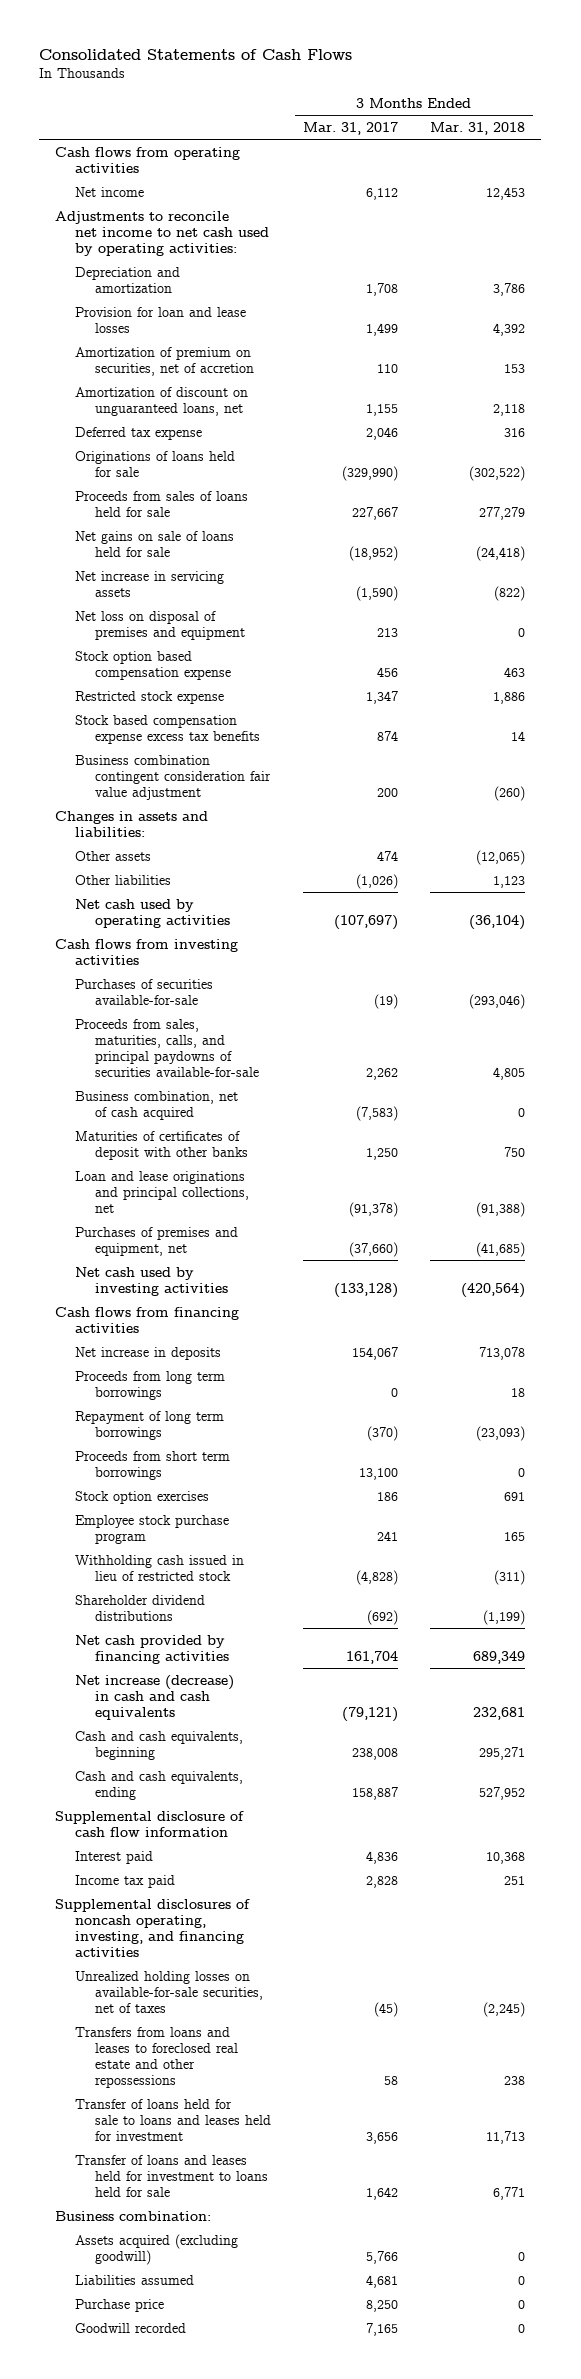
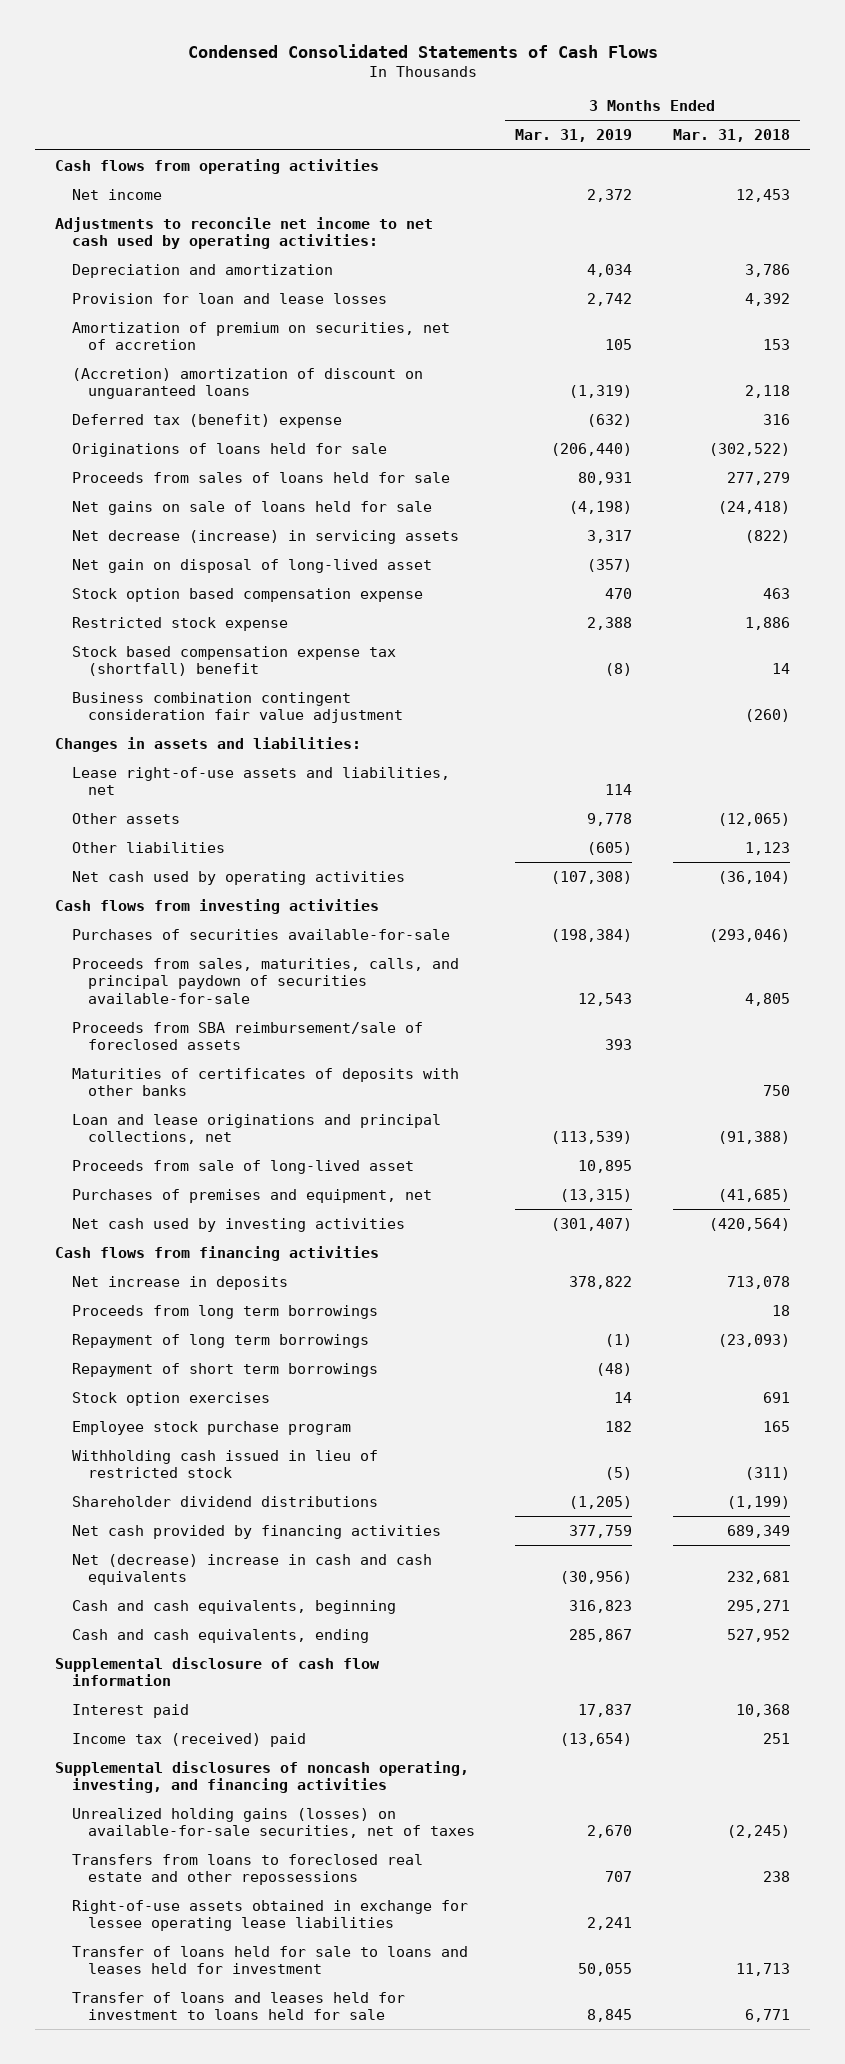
[39,49,353,61] Consolidated Statements of Cash Flows -> [187,43,658,58] Condensed Consolidated Statements of Cash Flows
[303,122,399,136] Mar. 31, 2017 -> none
none -> [515,129,633,143] Mar. 31, 2019
[75,386,249,416] Amortization of discount on unguaranteed loans, net -> [71,367,423,400] (Accretion) amortization of discount on unguaranteed loans
[75,426,203,440] Deferred tax expense -> [71,413,342,428] Deferred tax (benefit) expense
[75,610,245,640] Net loss on disposal of premises and equipment -> none
[75,570,225,597] Net increase in servicing assets -> [71,529,459,544] Net decrease (increase) in servicing assets
none -> [71,558,432,573] Net gain on disposal of long-lived asset
[75,714,260,744] Stock based compensation expense excess tax benefits -> [71,645,396,677] Stock based compensation expense tax (shortfall) benefit
none -> [71,766,450,796] Lease right-of-use assets and liabilities, net
[75,1090,239,1120] Business combination, net of cash acquired -> none
[75,1018,259,1077] Proceeds from sales, maturities, calls, and principal paydowns of securities available-for-sale -> [71,957,459,1004] Proceeds from sales, maturities, calls, and principal paydown of securities available-for-sale
none -> [71,1021,423,1051] Proceeds from SBA reimbursement/sale of foreclosed assets
[75,1130,248,1160] Maturities of certificates of deposit with other banks -> [71,1067,459,1097] Maturities of certificates of deposits with other banks
none -> [71,1159,414,1174] Proceeds from sale of long-lived asset
[75,1450,231,1480] Proceeds from short term borrowings -> none
none -> [71,1362,378,1377] Repayment of short term borrowings
[75,1674,235,1720] Net increase (decrease) in cash and cash equivalents -> [71,1553,432,1586] Net (decrease) increase in cash and cash equivalents
[75,1874,176,1888] Income tax paid -> [71,1732,306,1747] Income tax (received) paid
[75,1970,263,2013] Unrealized holding losses on available-for-sale securities, net of taxes -> [71,1807,475,1839] Unrealized holding gains (losses) on available-for-sale securities, net of taxes
[75,2026,238,2088] Transfers from loans and leases to foreclosed real estate and other repossessions -> [71,1853,423,1886] Transfers from loans to foreclosed real estate and other repossessions
none -> [71,1899,468,1932] Right-of-use assets obtained in exchange for lessee operating lease liabilities
[55,2210,212,2221] Business combination: -> none
[75,2233,239,2265] Assets acquired (excluding goodwill) -> none
[75,2274,195,2285] Liabilities assumed -> none
[75,2298,165,2312] Purchase price -> none
[75,2322,187,2333] Goodwill recorded -> none

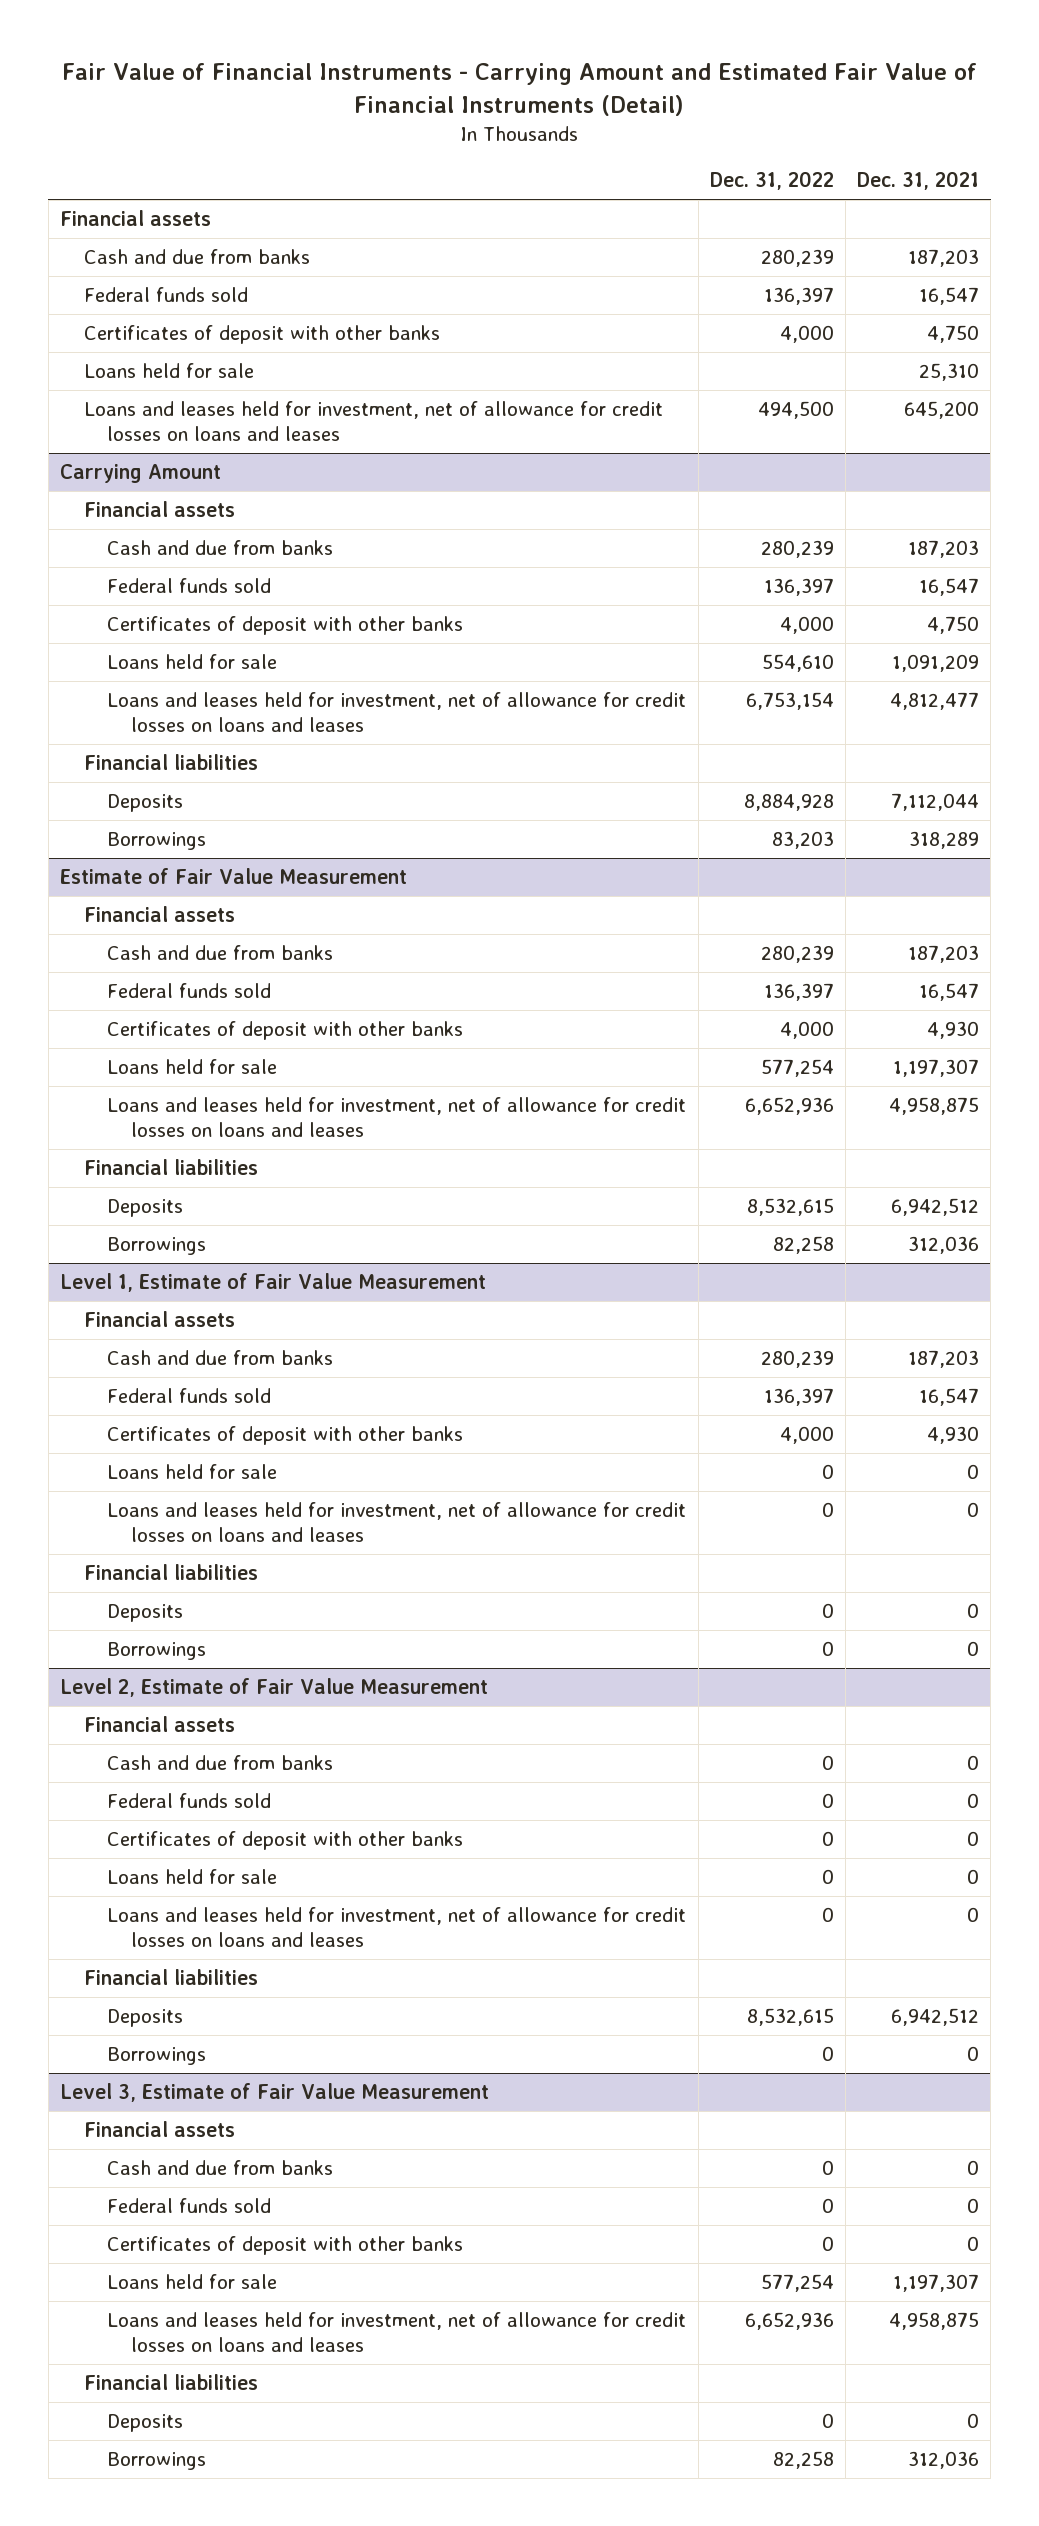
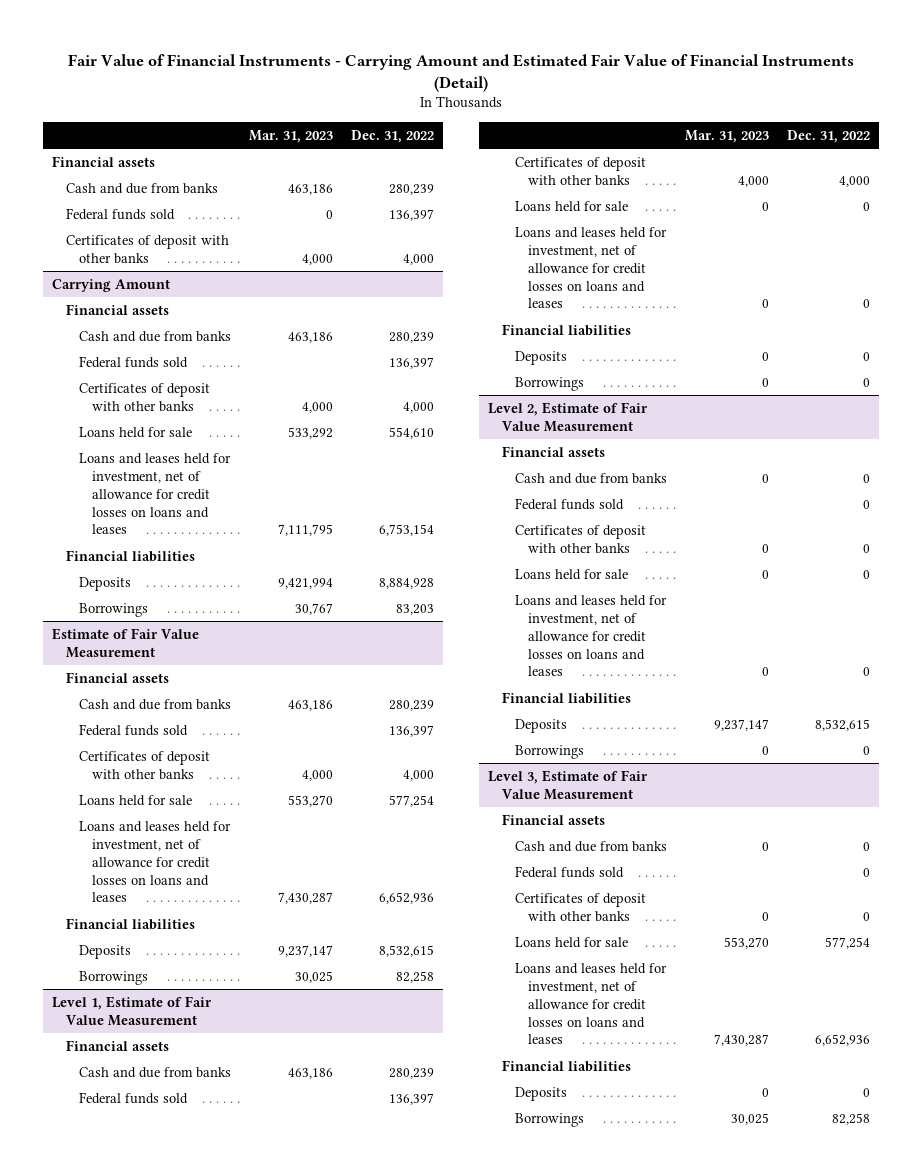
[857,171,980,191] Dec. 31, 2021 -> none
none -> [248,129,333,143] Mar. 31, 2023
[83,362,254,378] Loans held for sale -> none
[83,400,663,441] Loans and leases held for investment, net of allowance for credit losses on loans and leases -> none

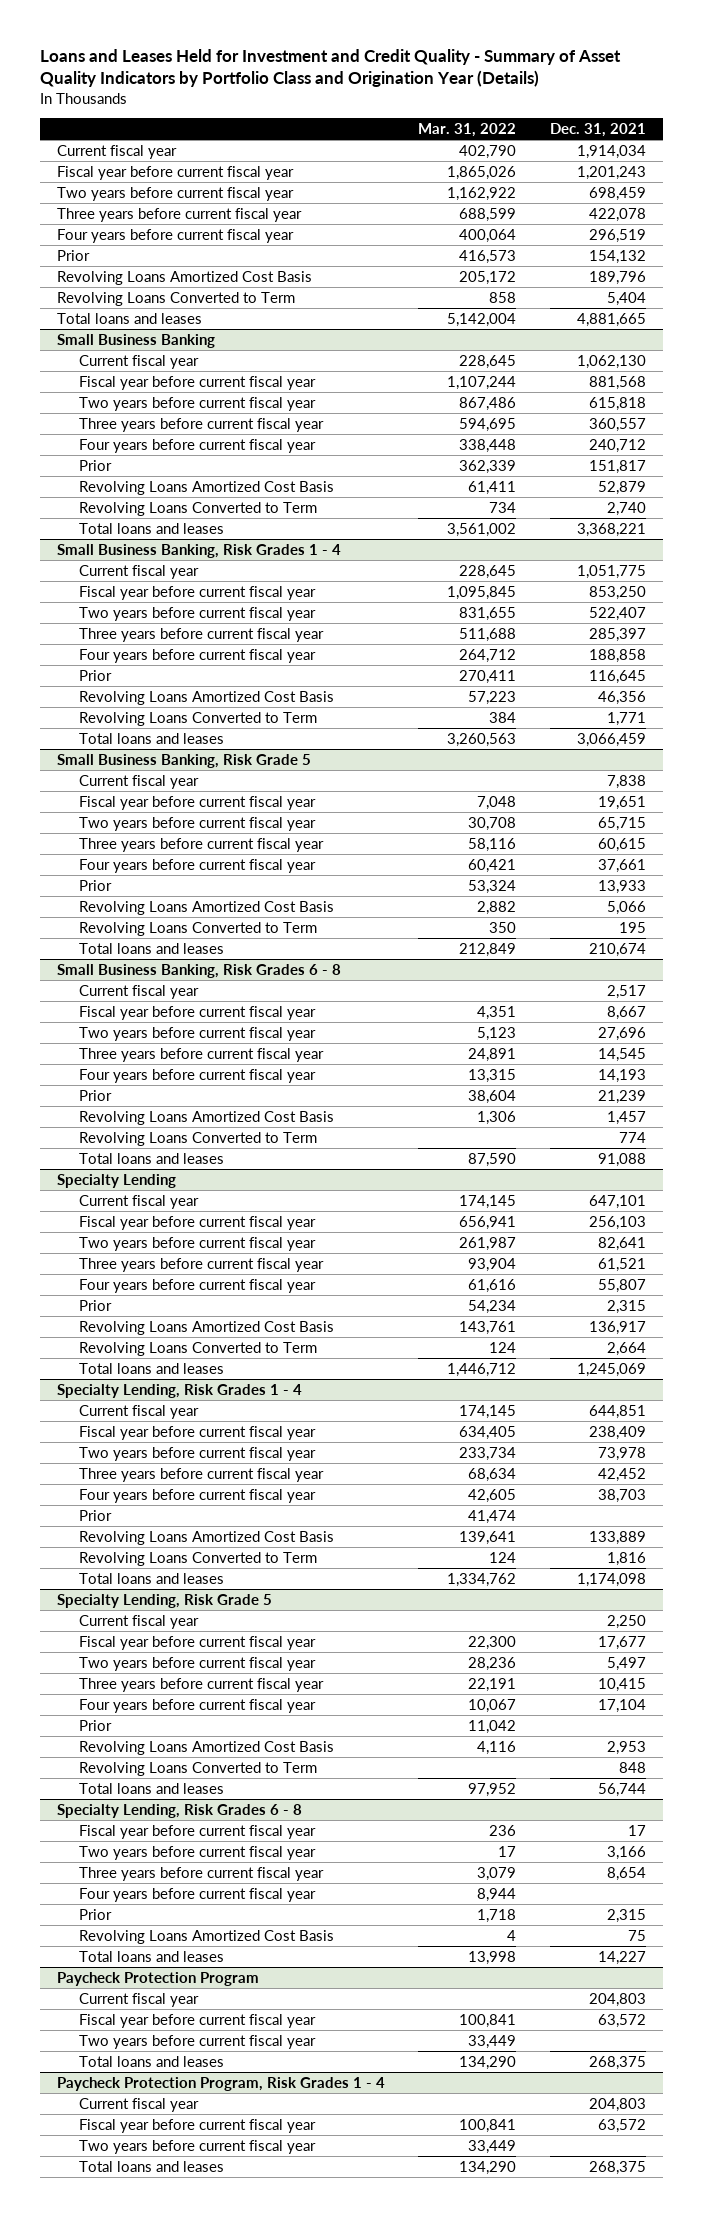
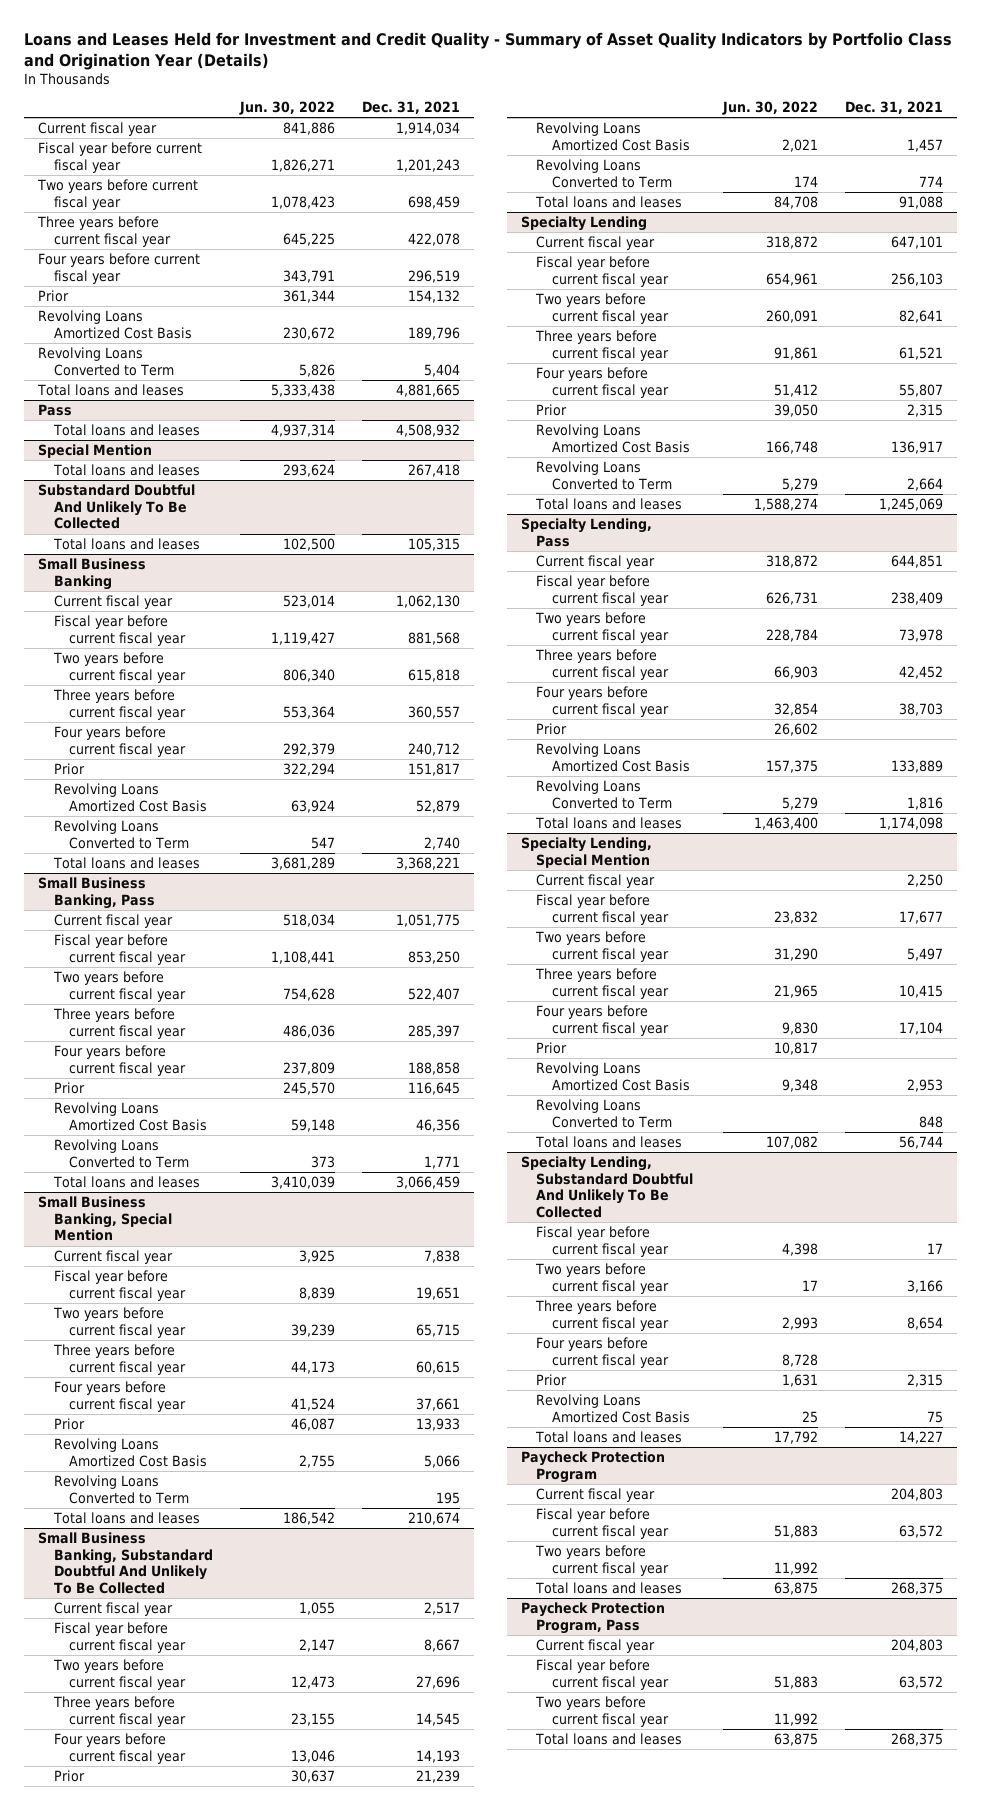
[418,122,517,137] Mar. 31, 2022 -> none
none -> [238,100,335,115] Jun. 30, 2022
none -> [38,403,73,416] Pass
none -> [52,423,200,436] Total loans and leases
none -> [38,443,153,458] Special Mention
none -> [52,463,200,476] Total loans and leases
none -> [38,483,196,530] Substandard Doubtful And Unlikely To Be Collected
none -> [52,537,200,550] Total loans and leases
[56,543,341,558] Small Business Banking, Risk Grades 1 - 4 -> none
none -> [38,876,155,909] Small Business Banking, Pass
[56,753,311,768] Small Business Banking, Risk Grade 5 -> none
none -> [38,1195,172,1242] Small Business Banking, Special Mention
[56,963,341,978] Small Business Banking, Risk Grades 6 - 8 -> none
none -> [38,1531,213,1595] Small Business Banking, Substandard Doubtful And Unlikely To Be Collected
[56,1383,302,1398] Specialty Lending, Risk Grades 1 - 4 -> none
none -> [520,517,652,547] Specialty Lending, Pass
[56,1593,272,1608] Specialty Lending, Risk Grade 5 -> none
none -> [520,836,652,868] Specialty Lending, Special Mention
[56,1803,302,1818] Specialty Lending, Risk Grades 6 - 8 -> none
none -> [520,1155,694,1219] Specialty Lending, Substandard Doubtful And Unlikely To Be Collected
[56,2076,385,2091] Paycheck Protection Program, Risk Grades 1 - 4 -> none
none -> [520,1601,665,1634] Paycheck Protection Program, Pass

